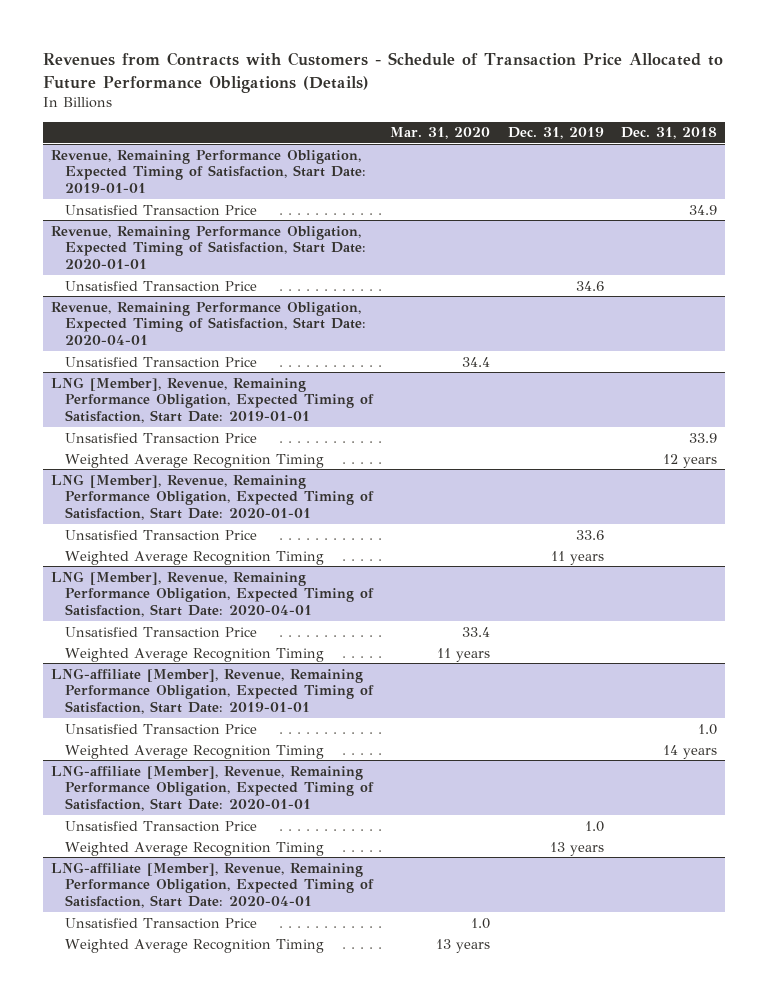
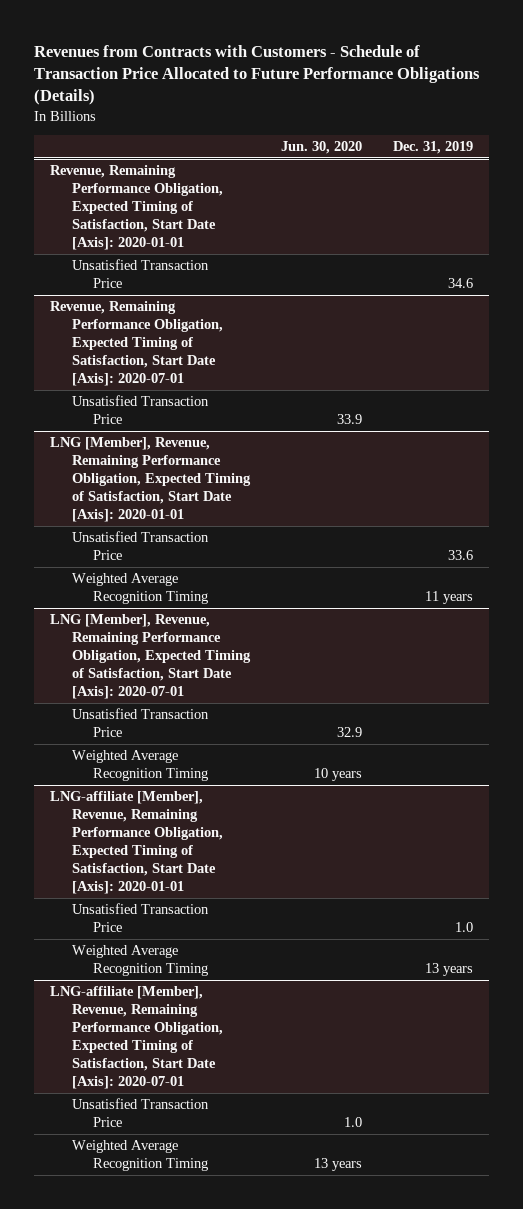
[390,127,491,140] Mar. 31, 2020 -> none
[620,127,717,140] Dec. 31, 2018 -> none
none -> [281,140,363,154] Jun. 30, 2020
[51,149,367,194] Revenue, Remaining Performance Obligation, Expected Timing of Satisfaction, Start Date: 2019-01-01 -> none
[65,204,258,216] Unsatisfied Transaction Price -> none
[51,225,367,270] Revenue, Remaining Performance Obligation, Expected Timing of Satisfaction, Start Date: 2020-01-01 -> [49,164,223,251] Revenue, Remaining Performance Obligation, Expected Timing of Satisfaction, Start Date [Axis]: 2020-01-01
[51,301,367,346] Revenue, Remaining Performance Obligation, Expected Timing of Satisfaction, Start Date: 2020-04-01 -> none
[65,356,258,368] Unsatisfied Transaction Price -> none
[51,376,375,424] LNG [Member], Revenue, Remaining Performance Obligation, Expected Timing of Satisfaction, Start Date: 2019-01-01 -> [49,300,223,387] Revenue, Remaining Performance Obligation, Expected Timing of Satisfaction, Start Date [Axis]: 2020-07-01
[65,453,325,468] Weighted Average Recognition Timing -> none
[51,473,375,521] LNG [Member], Revenue, Remaining Performance Obligation, Expected Timing of Satisfaction, Start Date: 2020-01-01 -> [49,436,251,523] LNG [Member], Revenue, Remaining Performance Obligation, Expected Timing of Satisfaction, Start Date [Axis]: 2020-01-01
[51,570,375,618] LNG [Member], Revenue, Remaining Performance Obligation, Expected Timing of Satisfaction, Start Date: 2020-04-01 -> [49,613,251,700] LNG [Member], Revenue, Remaining Performance Obligation, Expected Timing of Satisfaction, Start Date [Axis]: 2020-07-01
[51,667,375,715] LNG-affiliate [Member], Revenue, Remaining Performance Obligation, Expected Timing of Satisfaction, Start Date: 2019-01-01 -> none
[65,723,258,735] Unsatisfied Transaction Price -> none
[65,744,325,759] Weighted Average Recognition Timing -> none
[51,764,375,812] LNG-affiliate [Member], Revenue, Remaining Performance Obligation, Expected Timing of Satisfaction, Start Date: 2020-01-01 -> [49,790,223,895] LNG-affiliate [Member], Revenue, Remaining Performance Obligation, Expected Timing of Satisfaction, Start Date [Axis]: 2020-01-01
[51,861,375,909] LNG-affiliate [Member], Revenue, Remaining Performance Obligation, Expected Timing of Satisfaction, Start Date: 2020-04-01 -> [49,985,223,1090] LNG-affiliate [Member], Revenue, Remaining Performance Obligation, Expected Timing of Satisfaction, Start Date [Axis]: 2020-07-01

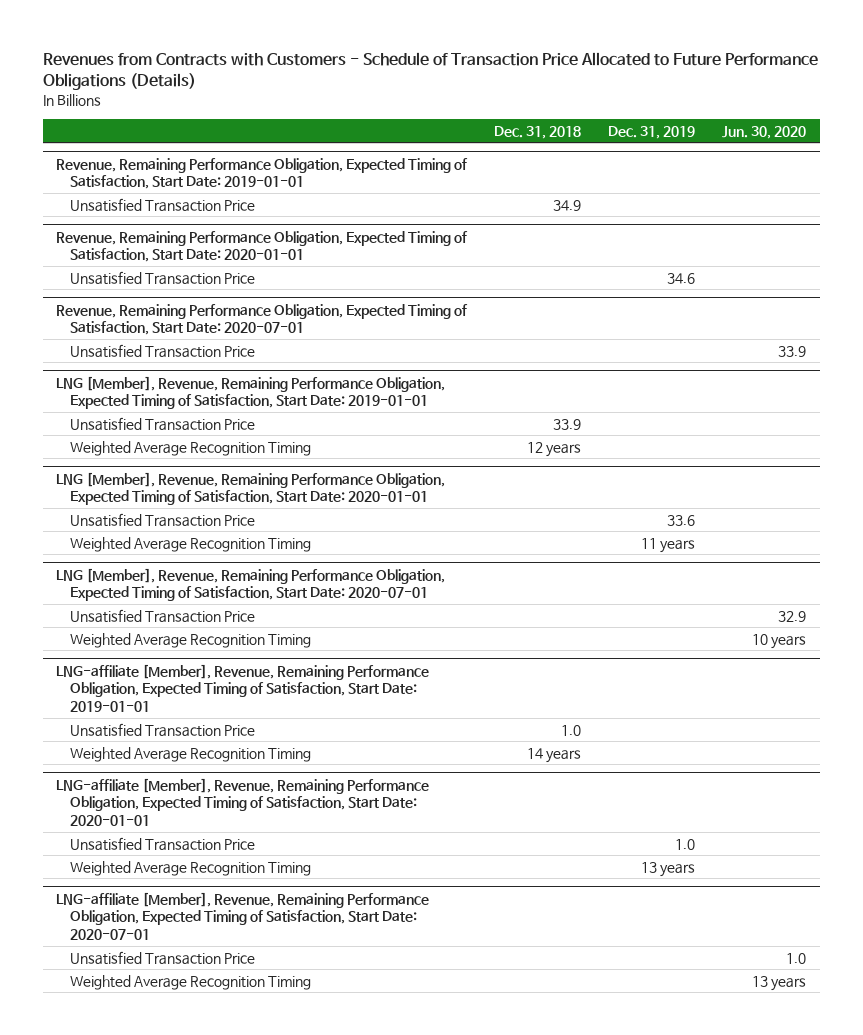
none -> [494,125,582,139] Dec. 31, 2018
none -> [56,157,469,190] Revenue, Remaining Performance Obligation, Expected Timing of Satisfaction, Start Date: 2019-01-01
none -> [70,197,256,212] Unsatisfied Transaction Price
[49,164,223,251] Revenue, Remaining Performance Obligation, Expected Timing of Satisfaction, Start Date [Axis]: 2020-01-01 -> [56,230,469,263] Revenue, Remaining Performance Obligation, Expected Timing of Satisfaction, Start Date: 2020-01-01
[49,300,223,387] Revenue, Remaining Performance Obligation, Expected Timing of Satisfaction, Start Date [Axis]: 2020-07-01 -> [56,303,469,336] Revenue, Remaining Performance Obligation, Expected Timing of Satisfaction, Start Date: 2020-07-01
none -> [56,375,446,410] LNG [Member], Revenue, Remaining Performance Obligation, Expected Timing of Satisfaction, Start Date: 2019-01-01
none -> [70,416,256,431] Unsatisfied Transaction Price
none -> [70,440,312,456] Weighted Average Recognition Timing
[49,436,251,523] LNG [Member], Revenue, Remaining Performance Obligation, Expected Timing of Satisfaction, Start Date [Axis]: 2020-01-01 -> [56,471,446,506] LNG [Member], Revenue, Remaining Performance Obligation, Expected Timing of Satisfaction, Start Date: 2020-01-01
[49,613,251,700] LNG [Member], Revenue, Remaining Performance Obligation, Expected Timing of Satisfaction, Start Date [Axis]: 2020-07-01 -> [56,567,446,602] LNG [Member], Revenue, Remaining Performance Obligation, Expected Timing of Satisfaction, Start Date: 2020-07-01
none -> [56,663,430,713] LNG-affiliate [Member], Revenue, Remaining Performance Obligation, Expected Timing of Satisfaction, Start Date: 2019-01-01
none -> [70,722,256,737] Unsatisfied Transaction Price
none -> [70,746,312,762] Weighted Average Recognition Timing
[49,790,223,895] LNG-affiliate [Member], Revenue, Remaining Performance Obligation, Expected Timing of Satisfaction, Start Date [Axis]: 2020-01-01 -> [56,777,430,827] LNG-affiliate [Member], Revenue, Remaining Performance Obligation, Expected Timing of Satisfaction, Start Date: 2020-01-01
[49,985,223,1090] LNG-affiliate [Member], Revenue, Remaining Performance Obligation, Expected Timing of Satisfaction, Start Date [Axis]: 2020-07-01 -> [56,891,430,941] LNG-affiliate [Member], Revenue, Remaining Performance Obligation, Expected Timing of Satisfaction, Start Date: 2020-07-01

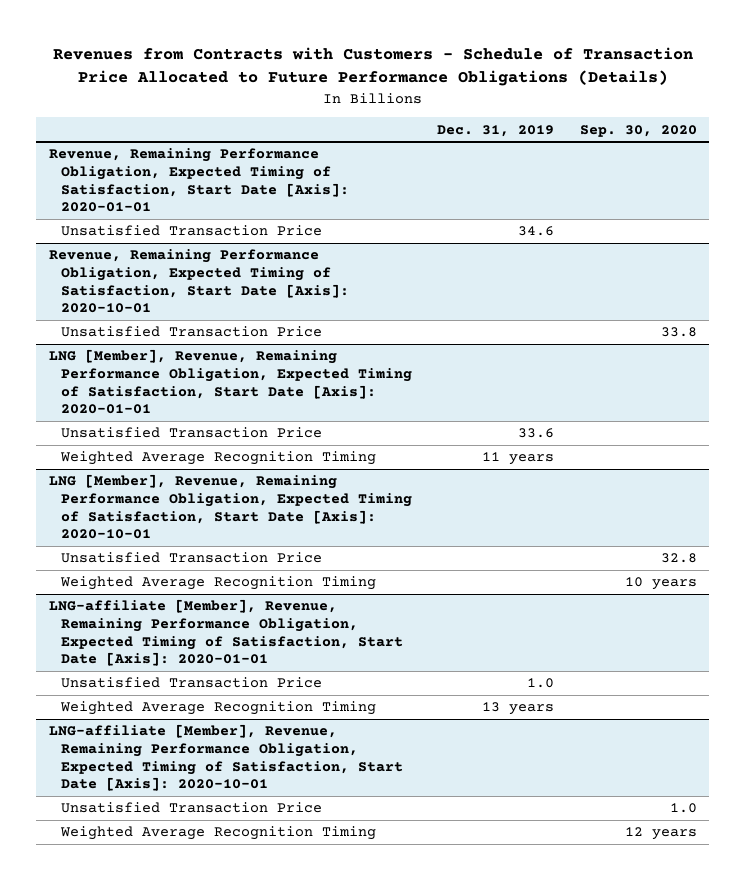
[494,125,582,139] Dec. 31, 2018 -> none
[722,125,807,139] Jun. 30, 2020 -> none
none -> [579,124,697,137] Sep. 30, 2020
[56,157,469,190] Revenue, Remaining Performance Obligation, Expected Timing of Satisfaction, Start Date: 2019-01-01 -> none
[70,197,256,212] Unsatisfied Transaction Price -> none
[56,230,469,263] Revenue, Remaining Performance Obligation, Expected Timing of Satisfaction, Start Date: 2020-01-01 -> [48,148,349,213] Revenue, Remaining Performance Obligation, Expected Timing of Satisfaction, Start Date [Axis]: 2020-01-01
[56,303,469,336] Revenue, Remaining Performance Obligation, Expected Timing of Satisfaction, Start Date: 2020-07-01 -> none
[70,343,256,358] Unsatisfied Transaction Price -> none
[56,375,446,410] LNG [Member], Revenue, Remaining Performance Obligation, Expected Timing of Satisfaction, Start Date: 2019-01-01 -> [48,249,349,314] Revenue, Remaining Performance Obligation, Expected Timing of Satisfaction, Start Date [Axis]: 2020-10-01
[70,440,312,456] Weighted Average Recognition Timing -> none
[56,471,446,506] LNG [Member], Revenue, Remaining Performance Obligation, Expected Timing of Satisfaction, Start Date: 2020-01-01 -> [48,349,412,415] LNG [Member], Revenue, Remaining Performance Obligation, Expected Timing of Satisfaction, Start Date [Axis]: 2020-01-01
[56,567,446,602] LNG [Member], Revenue, Remaining Performance Obligation, Expected Timing of Satisfaction, Start Date: 2020-07-01 -> [48,474,412,540] LNG [Member], Revenue, Remaining Performance Obligation, Expected Timing of Satisfaction, Start Date [Axis]: 2020-10-01
[56,663,430,713] LNG-affiliate [Member], Revenue, Remaining Performance Obligation, Expected Timing of Satisfaction, Start Date: 2019-01-01 -> none
[70,722,256,737] Unsatisfied Transaction Price -> none
[70,746,312,762] Weighted Average Recognition Timing -> none
[56,777,430,827] LNG-affiliate [Member], Revenue, Remaining Performance Obligation, Expected Timing of Satisfaction, Start Date: 2020-01-01 -> [48,599,403,667] LNG-affiliate [Member], Revenue, Remaining Performance Obligation, Expected Timing of Satisfaction, Start Date [Axis]: 2020-01-01
[56,891,430,941] LNG-affiliate [Member], Revenue, Remaining Performance Obligation, Expected Timing of Satisfaction, Start Date: 2020-07-01 -> [48,724,403,792] LNG-affiliate [Member], Revenue, Remaining Performance Obligation, Expected Timing of Satisfaction, Start Date [Axis]: 2020-10-01

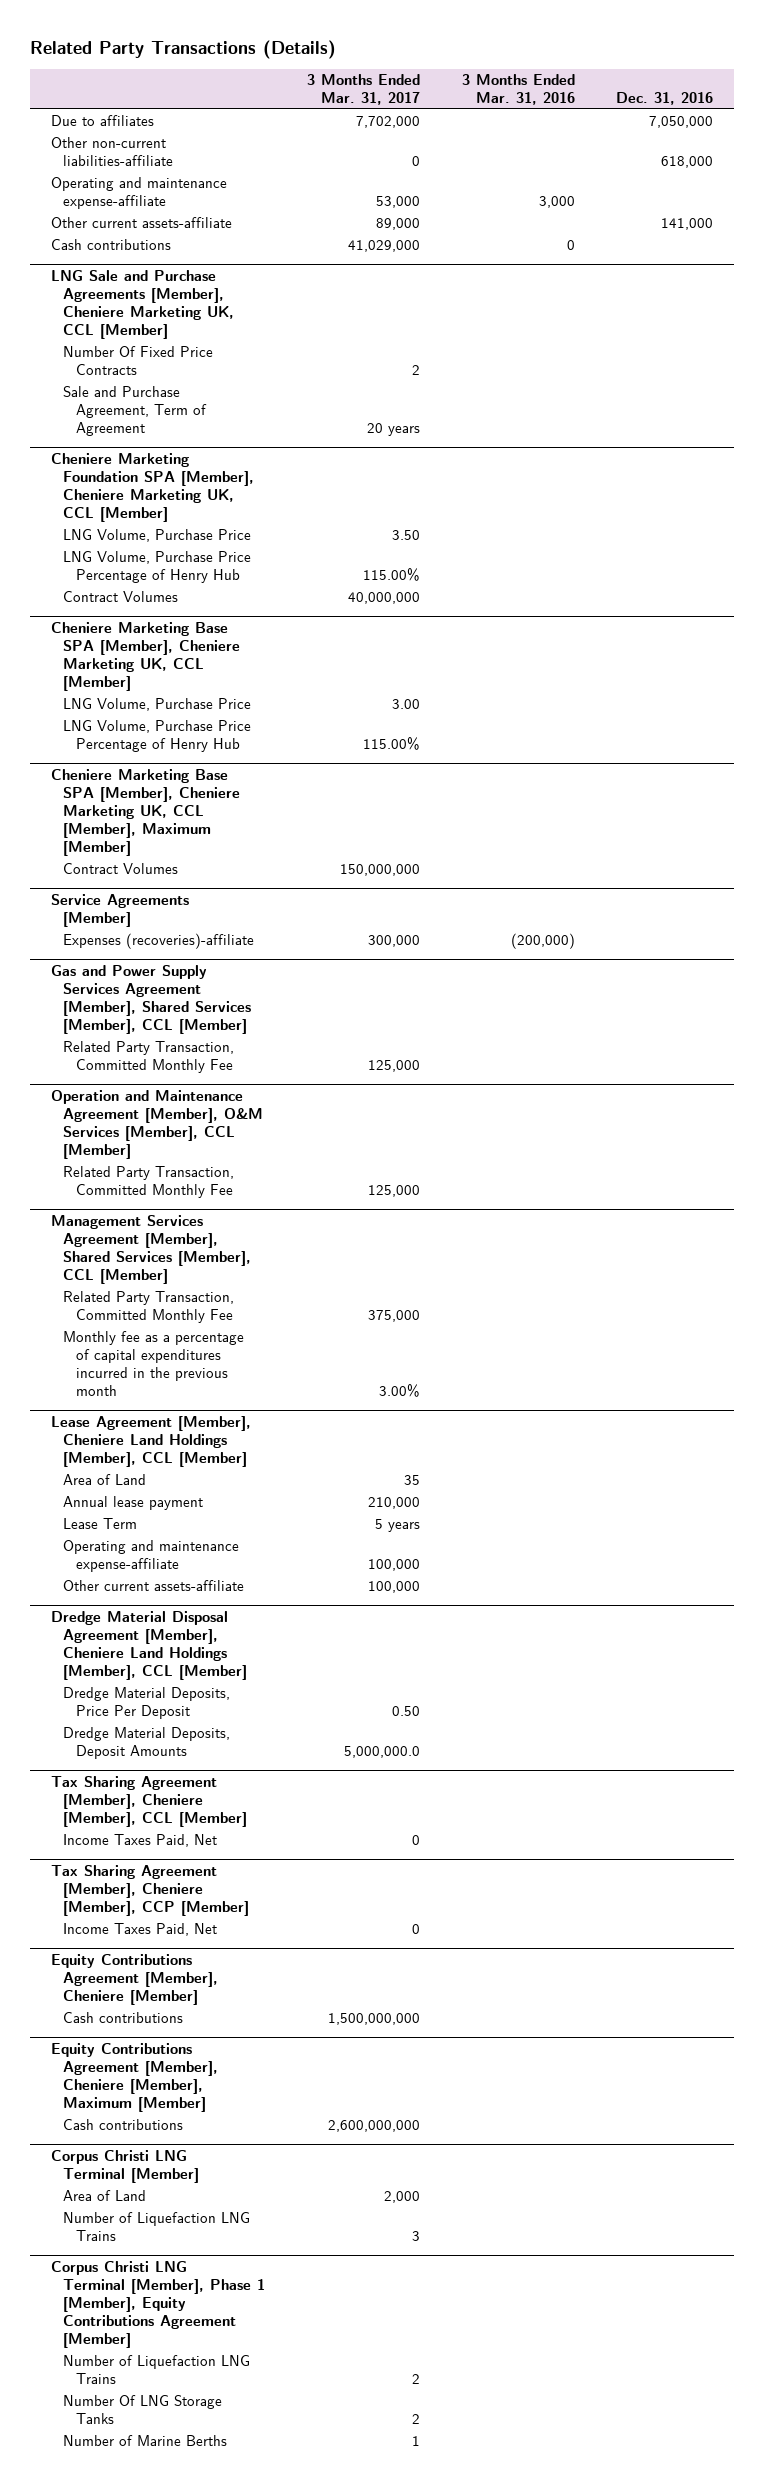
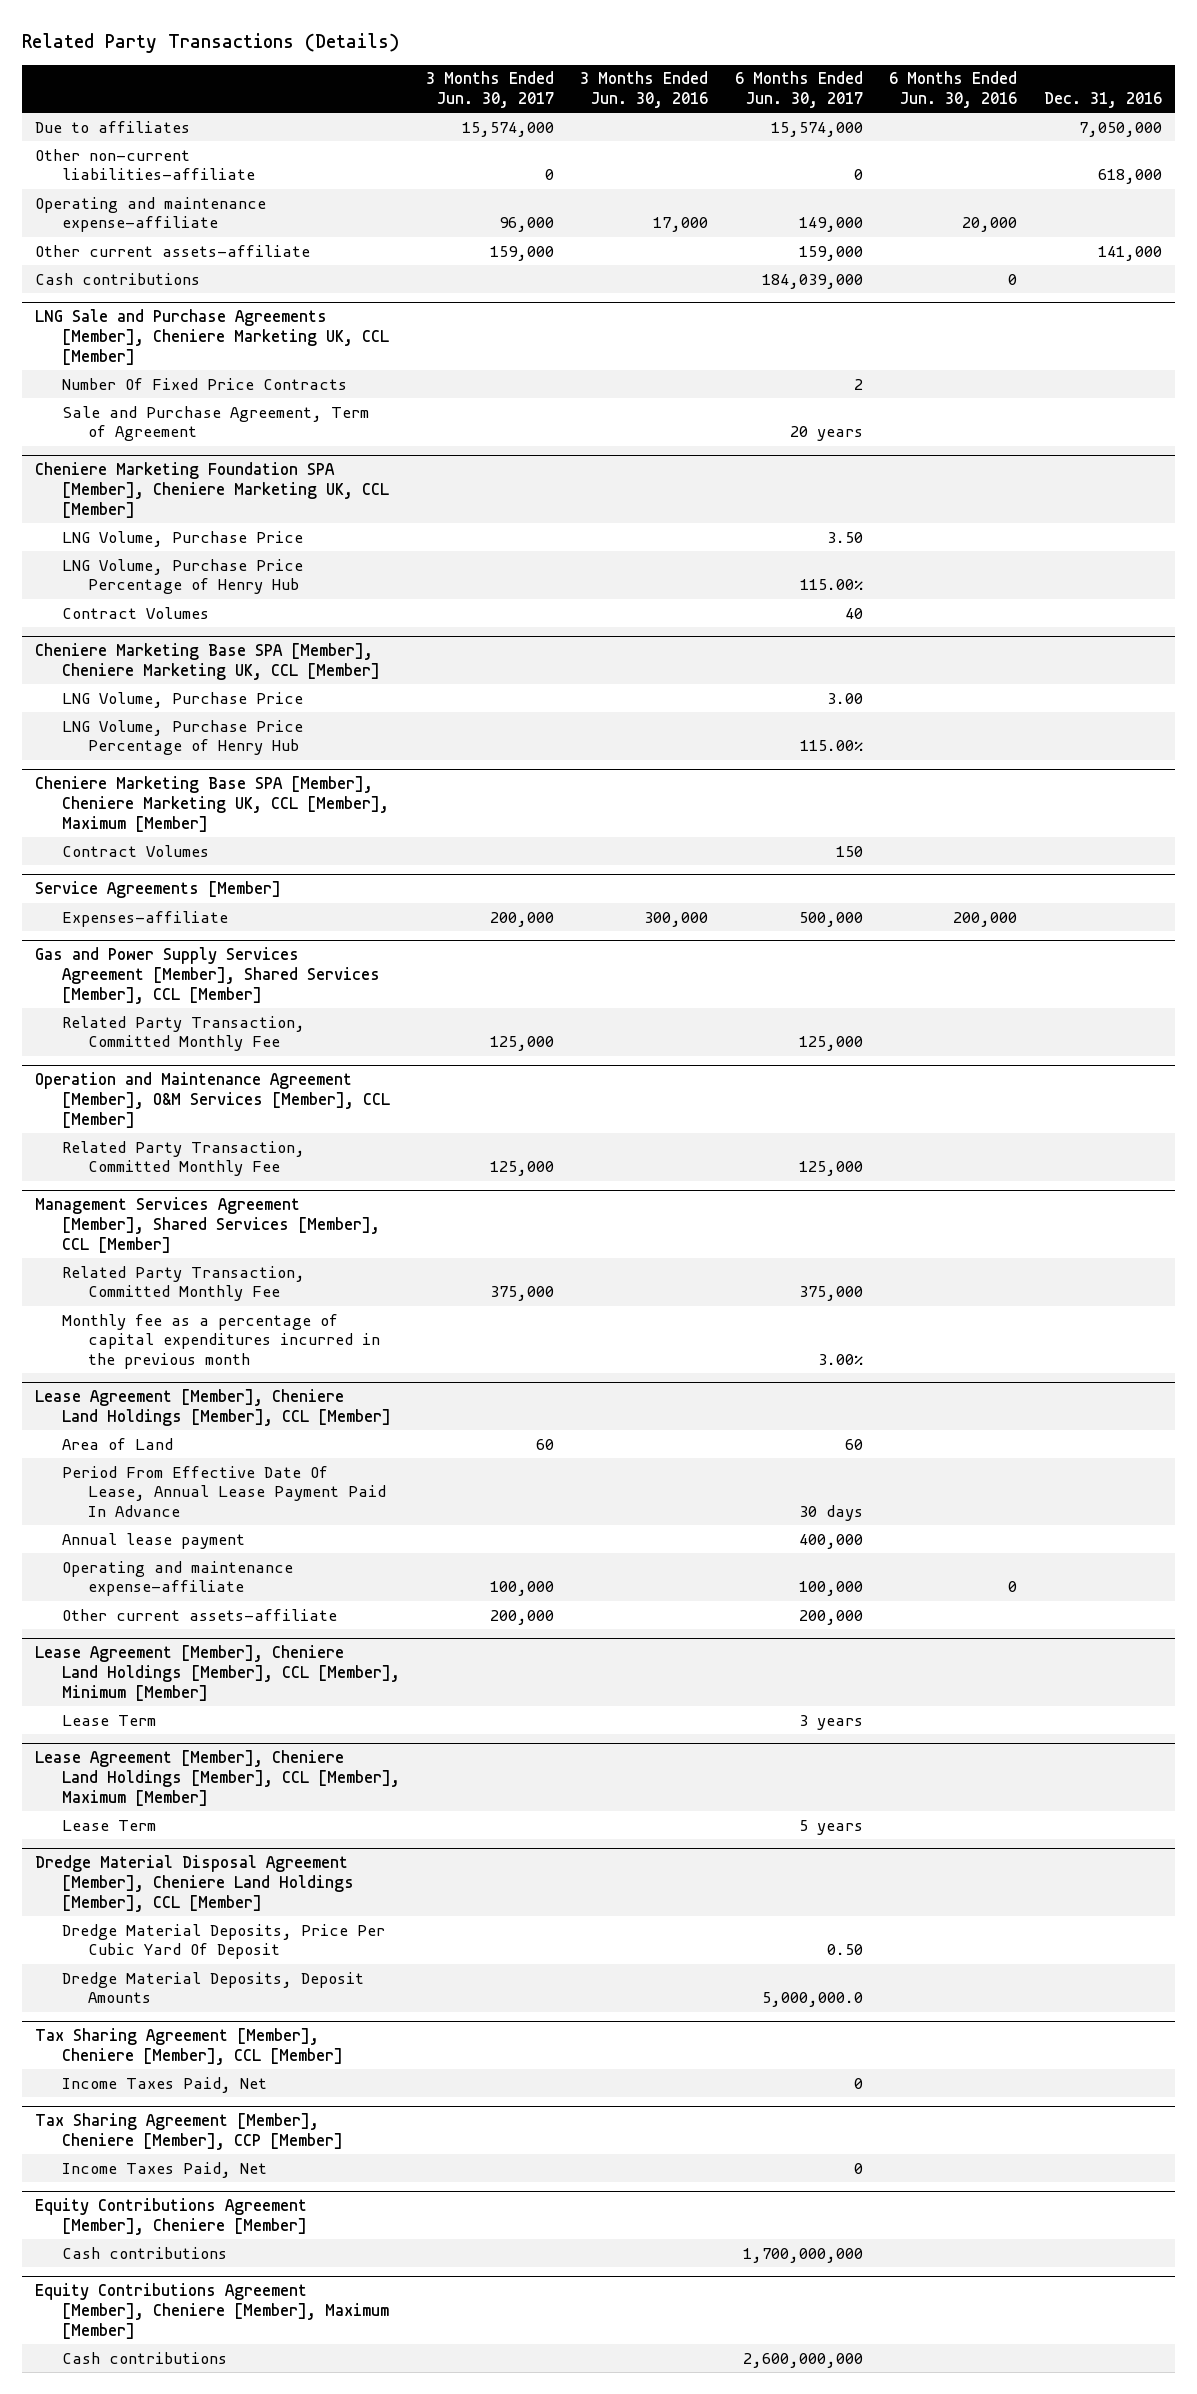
[306,74,420,106] 3 Months Ended Mar. 31, 2017 -> none
[461,74,575,106] 3 Months Ended Mar. 31, 2016 -> none
none -> [426,71,555,108] 3 Months Ended Jun. 30, 2017
none -> [580,71,709,108] 3 Months Ended Jun. 30, 2016
none -> [734,71,863,108] 6 Months Ended Jun. 30, 2017
none -> [889,71,1018,108] 6 Months Ended Jun. 30, 2016
[63,933,255,950] Expenses (recoveries)-affiliate -> [61,910,228,927] Expenses-affiliate
none -> [61,1465,387,1518] Period From Effective Date Of Lease, Annual Lease Payment Paid In Advance
[63,1518,138,1530] Lease Term -> none
none -> [35,1645,400,1701] Lease Agreement [Member], Cheniere Land Holdings [Member], CCL [Member], Minimum [Member]
none -> [61,1714,156,1726] Lease Term
none -> [35,1750,400,1806] Lease Agreement [Member], Cheniere Land Holdings [Member], CCL [Member], Maximum [Member]
none -> [61,1819,156,1831] Lease Term
[63,1687,231,1720] Dredge Material Deposits, Price Per Deposit -> [61,1923,385,1960] Dredge Material Deposits, Price Per Cubic Yard Of Deposit
[51,2150,200,2184] Corpus Christi LNG Terminal [Member] -> none
[63,2190,147,2202] Area of Land -> none
[63,2212,251,2242] Number of Liquefaction LNG Trains -> none
[51,2261,266,2348] Corpus Christi LNG Terminal [Member], Phase 1 [Member], Equity Contributions Agreement [Member] -> none
[63,2355,251,2385] Number of Liquefaction LNG Trains -> none
[63,2395,223,2425] Number Of LNG Storage Tanks -> none
[63,2435,228,2448] Number of Marine Berths -> none

